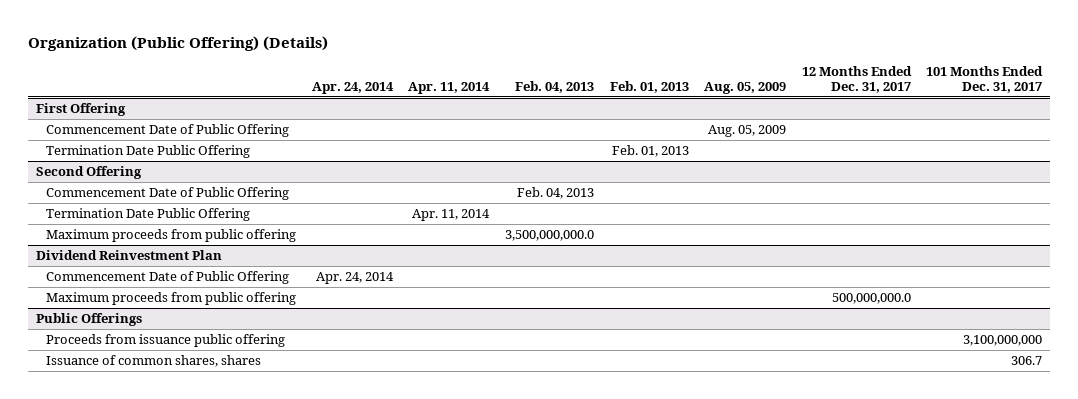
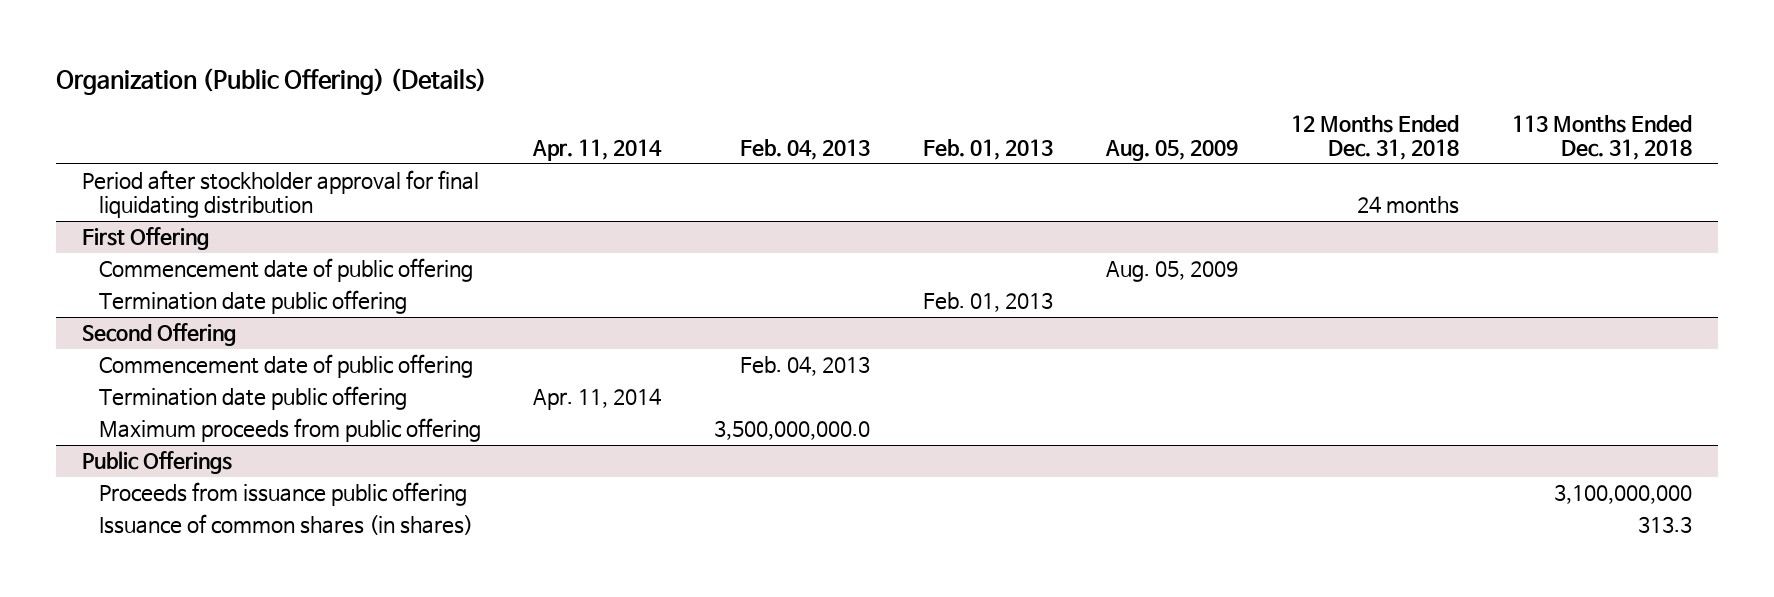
[311,82,394,95] Apr. 24, 2014 -> none
[801,66,912,94] 12 Months Ended Dec. 31, 2017 -> none
[926,66,1044,94] 101 Months Ended Dec. 31, 2017 -> none
none -> [1290,115,1459,160] 12 Months Ended Dec. 31, 2018
none -> [1511,115,1692,160] 113 Months Ended Dec. 31, 2018
none -> [82,170,480,219] Period after stockholder approval for final liquidating distribution
[46,124,290,138] Commencement Date of Public Offering -> [98,258,473,283] Commencement date of public offering
[46,145,251,159] Termination Date Public Offering -> [98,290,407,315] Termination date public offering
[46,187,290,201] Commencement Date of Public Offering -> [98,354,473,379] Commencement date of public offering
[46,208,251,222] Termination Date Public Offering -> [98,386,407,411] Termination date public offering
[36,250,223,261] Dividend Reinvestment Plan -> none
[46,271,290,285] Commencement Date of Public Offering -> none
[46,292,297,306] Maximum proceeds from public offering -> none
[46,355,262,368] Issuance of common shares, shares -> [98,514,473,536] Issuance of common shares (in shares)

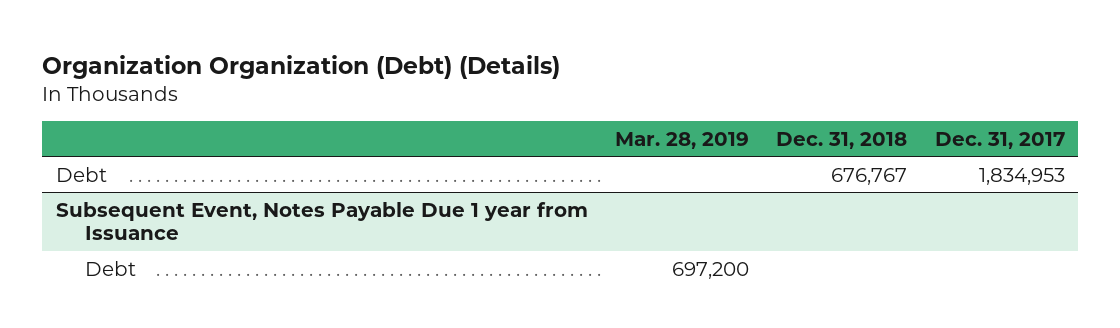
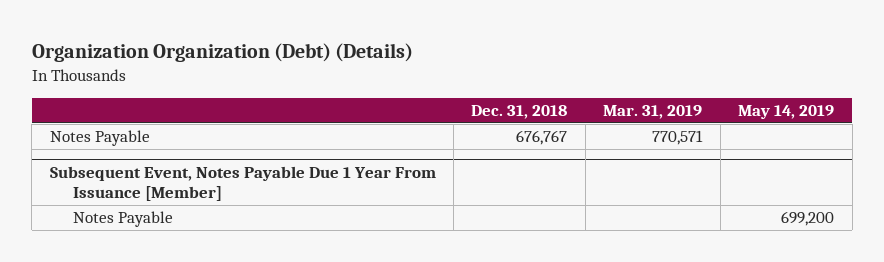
[615,131,750,149] Mar. 28, 2019 -> none
[934,131,1065,149] Dec. 31, 2017 -> none
none -> [603,105,703,120] Mar. 31, 2019
none -> [738,105,835,120] May 14, 2019
[55,166,107,182] Debt -> [49,130,150,147] Notes Payable
[55,201,588,241] Subsequent Event, Notes Payable Due 1 year from Issuance -> [49,165,436,201] Subsequent Event, Notes Payable Due 1 Year From Issuance [Member]
[85,260,137,276] Debt -> [72,211,173,228] Notes Payable

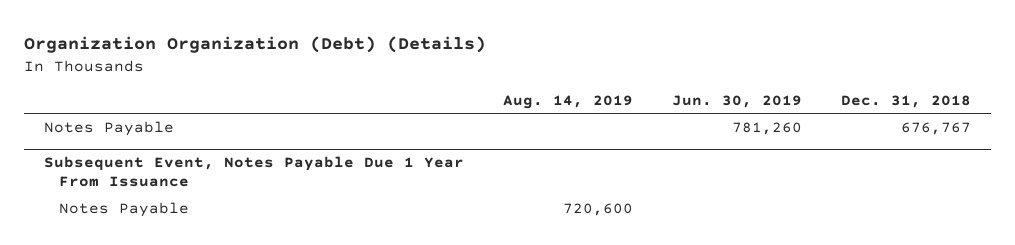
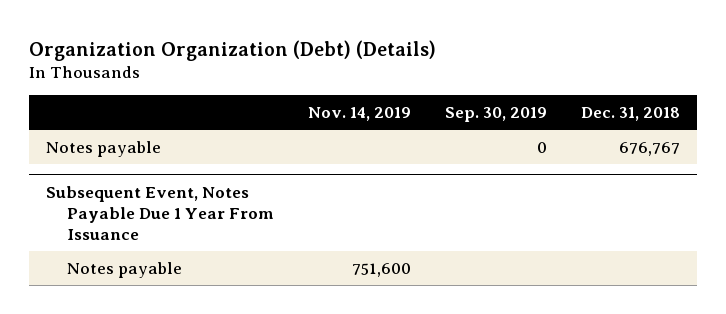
[502,94,633,109] Aug. 14, 2019 -> none
[671,94,802,108] Jun. 30, 2019 -> none
none -> [307,107,411,122] Nov. 14, 2019
none -> [444,107,547,123] Sep. 30, 2019
[43,120,174,136] Notes Payable -> [46,140,162,157] Notes payable
[59,201,190,217] Notes Payable -> [66,261,182,278] Notes payable

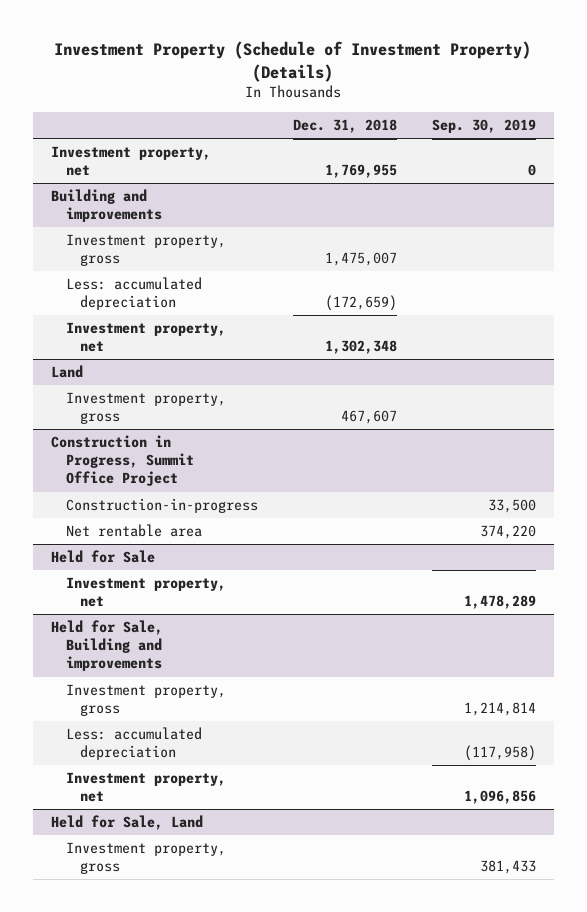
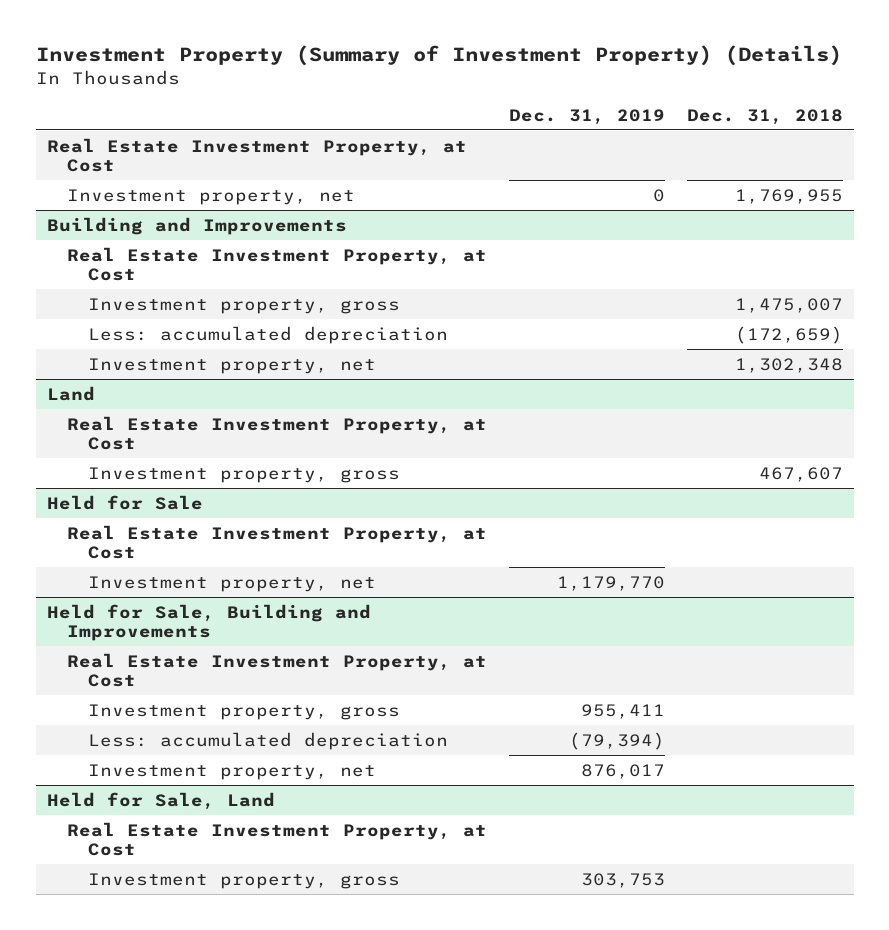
[54,41,532,82] Investment Property (Schedule of Investment Property) (Details) -> [35,45,842,67] Investment Property (Summary of Investment Property) (Details)
[432,119,537,134] Sep. 30, 2019 -> none
none -> [508,108,665,125] Dec. 31, 2019
none -> [46,137,467,172] Real Estate Investment Property, at Cost
[50,189,162,223] Building and improvements -> [46,216,347,235] Building and Improvements
none -> [67,246,488,281] Real Estate Investment Property, at Cost
none -> [67,415,488,450] Real Estate Investment Property, at Cost
[50,435,194,487] Construction in Progress, Summit Office Project -> none
[65,498,258,514] Construction-in-progress -> none
[65,524,202,538] Net rentable area -> none
none -> [67,524,488,559] Real Estate Investment Property, at Cost
[50,620,163,672] Held for Sale, Building and improvements -> [46,603,371,641] Held for Sale, Building and Improvements
none -> [67,652,488,687] Real Estate Investment Property, at Cost
none -> [67,821,488,856] Real Estate Investment Property, at Cost

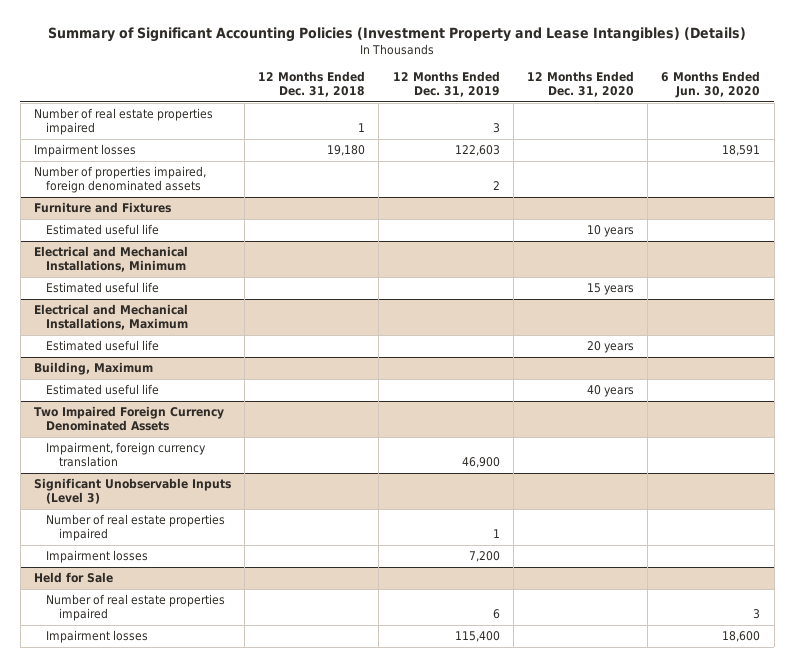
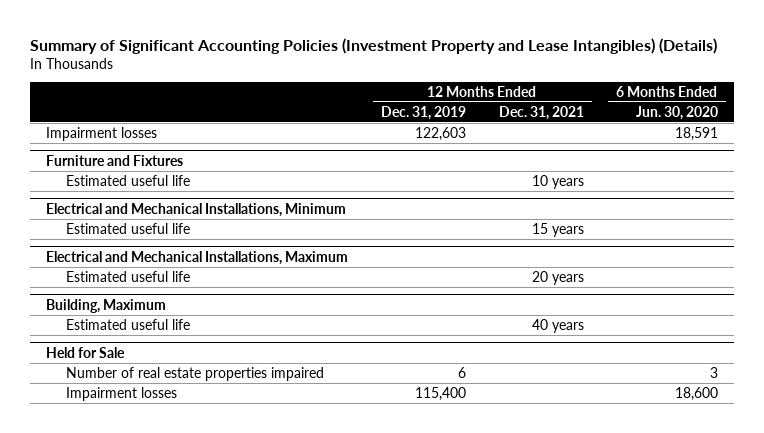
[258,71,366,98] 12 Months Ended Dec. 31, 2018 -> none
[526,71,634,98] 12 Months Ended Dec. 31, 2020 -> none
none -> [498,105,584,120] Dec. 31, 2021
[33,108,213,136] Number of real estate properties impaired -> none
[33,166,206,194] Number of properties impaired, foreign denominated assets -> none
[33,406,224,432] Two Impaired Foreign Currency Denominated Assets -> none
[46,442,207,468] Impairment, foreign currency translation -> none
[33,478,231,505] Significant Unobservable Inputs (Level 3) -> none
[46,514,226,542] Number of real estate properties impaired -> none
[46,550,149,564] Impairment losses -> none

